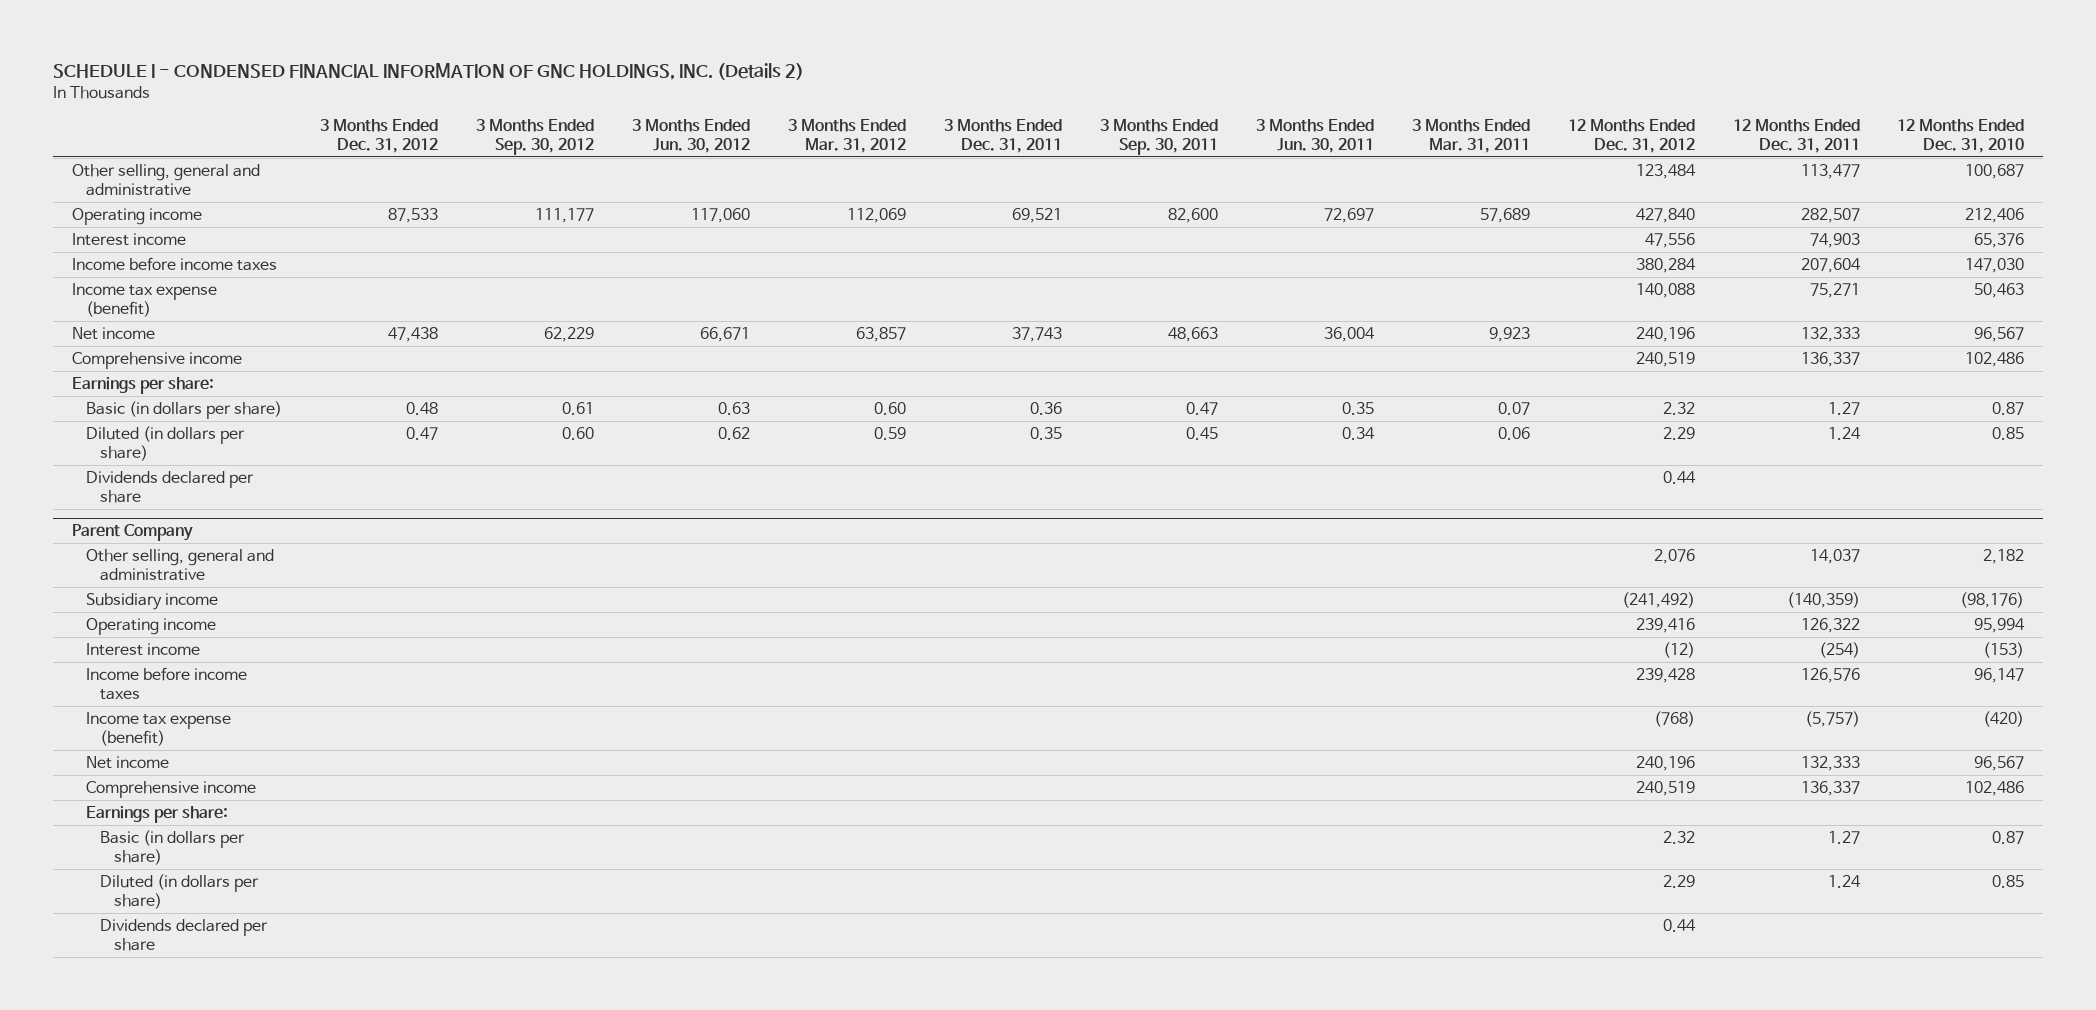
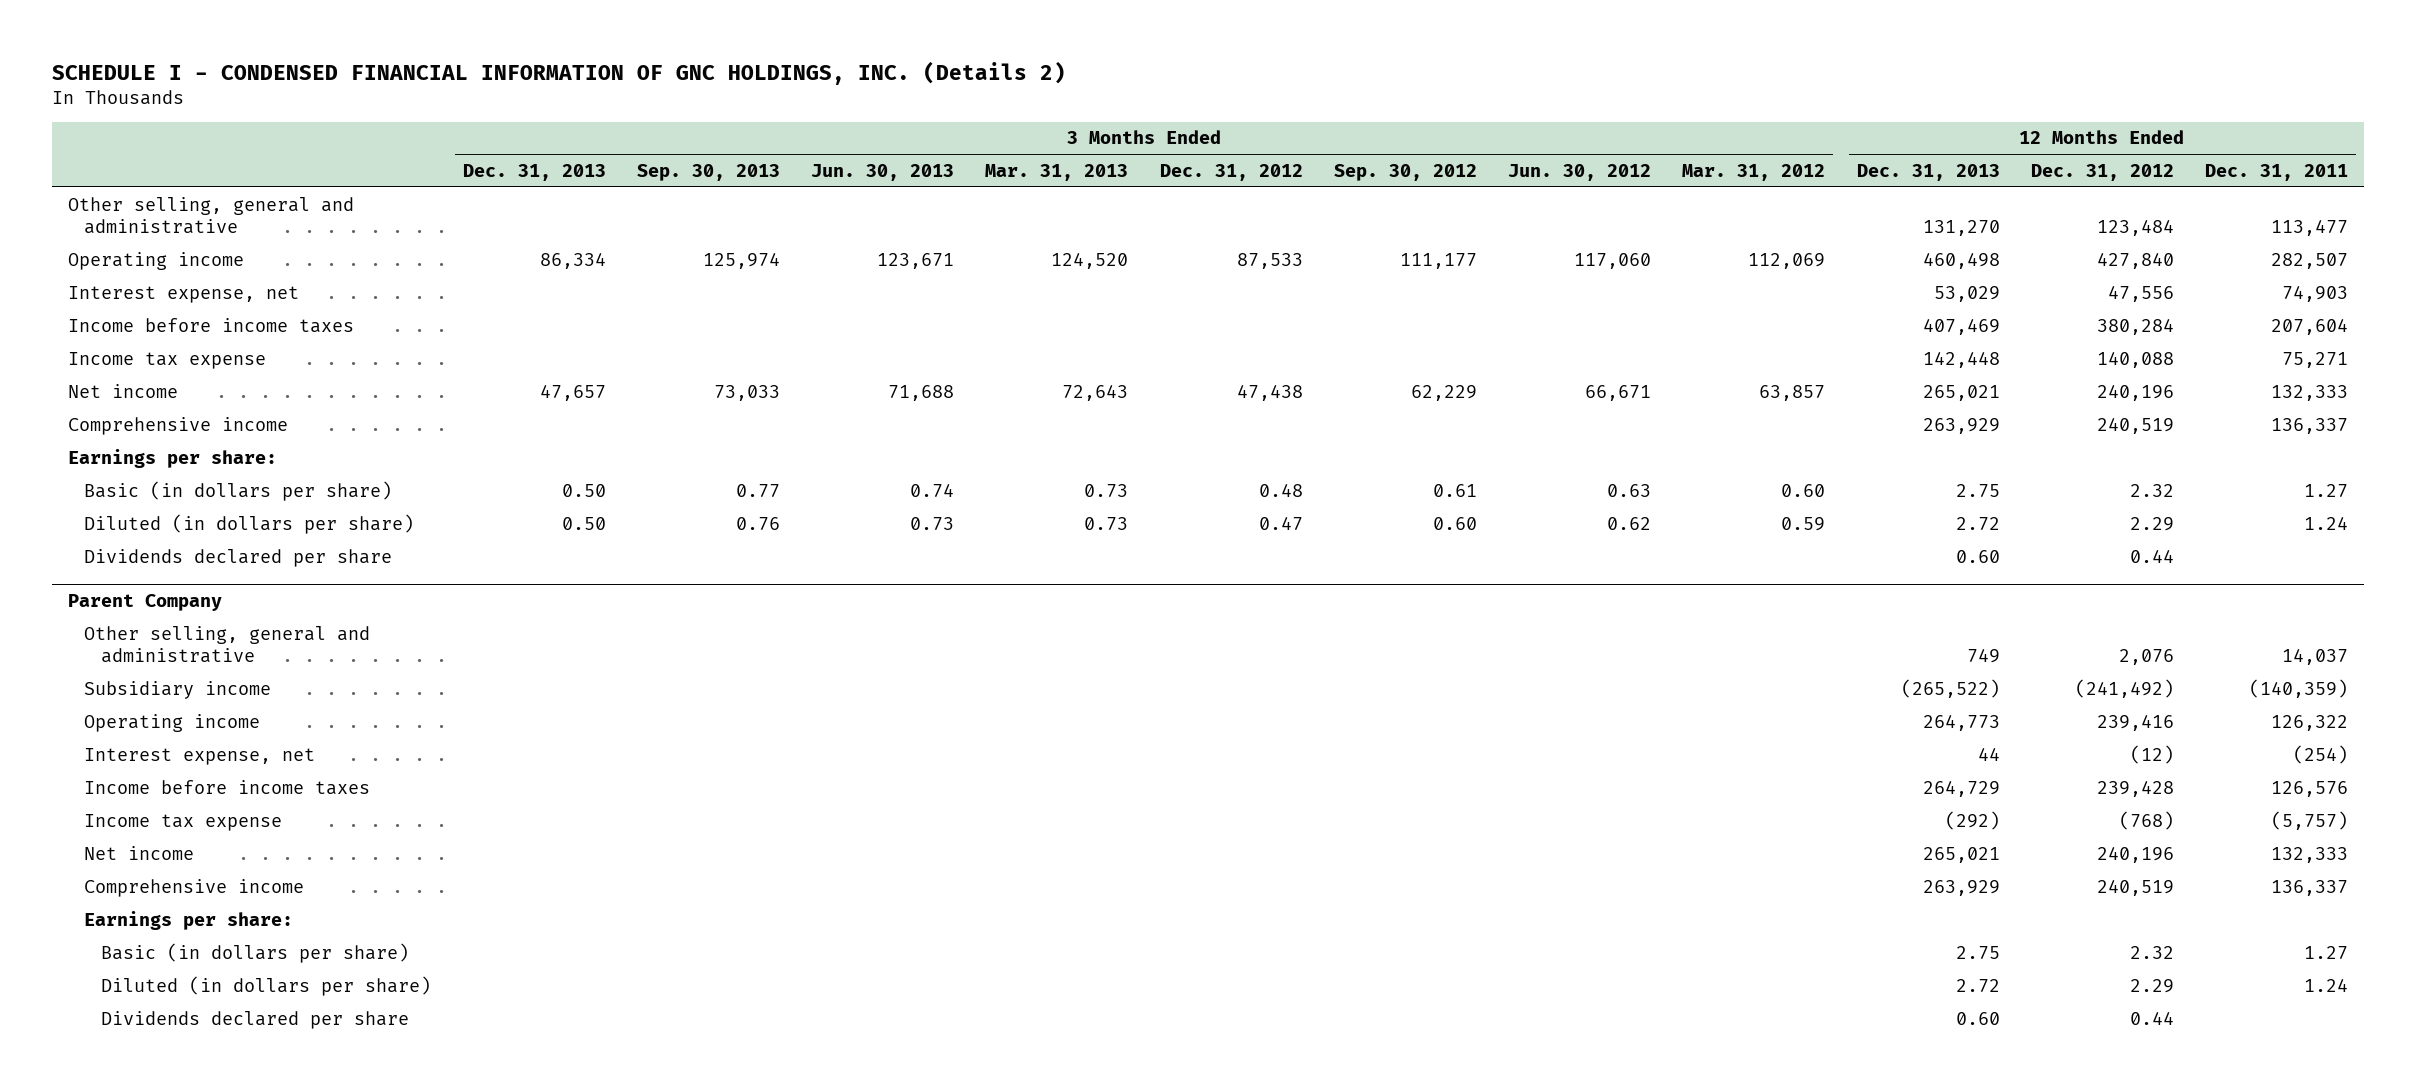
[943,119,1062,153] 3 Months Ended Dec. 31, 2011 -> none
[1099,119,1218,155] 3 Months Ended Sep. 30, 2011 -> none
[1255,119,1374,153] 3 Months Ended Jun. 30, 2011 -> none
[1411,119,1530,153] 3 Months Ended Mar. 31, 2011 -> none
[1897,119,2025,153] 12 Months Ended Dec. 31, 2010 -> none
none -> [462,163,606,181] Dec. 31, 2013
none -> [636,163,780,181] Sep. 30, 2013
none -> [811,163,955,181] Jun. 30, 2013
none -> [985,163,1129,181] Mar. 31, 2013
none -> [1856,163,2000,181] Dec. 31, 2013
[72,233,187,247] Interest income -> [67,285,299,303] Interest expense, net
[72,283,218,317] Income tax expense (benefit) -> [67,351,266,369] Income tax expense
[85,643,200,657] Interest income -> [84,747,316,765] Interest expense, net
[85,712,231,746] Income tax expense (benefit) -> [84,813,283,831] Income tax expense

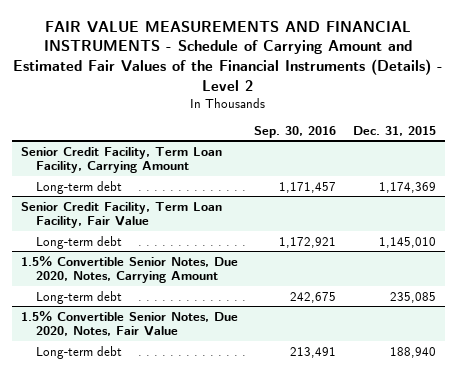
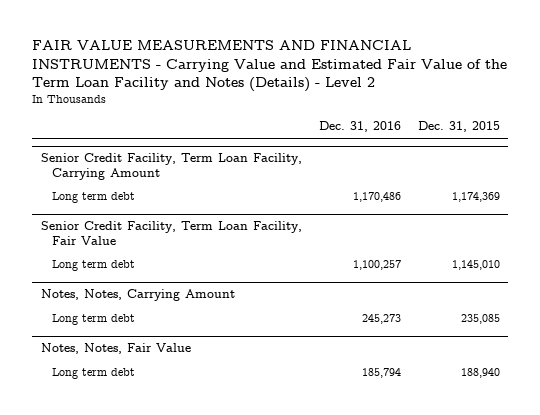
[13,20,444,91] FAIR VALUE MEASUREMENTS AND FINANCIAL INSTRUMENTS - Schedule of Carrying Amount and Estimated Fair Values of the Financial Instruments (Details) - Level 2 -> [32,40,508,92] FAIR VALUE MEASUREMENTS AND FINANCIAL INSTRUMENTS - Carrying Value and Estimated Fair Value of the Term Loan Facility and Notes (Details) - Level 2
[254,125,337,138] Sep. 30, 2016 -> none
none -> [318,121,401,133] Dec. 31, 2016
[35,180,122,194] Long-term debt -> [52,191,136,203] Long term debt
[20,255,238,284] 1.5% Convertible Senior Notes, Due 2020, Notes, Carrying Amount -> none
[20,310,238,337] 1.5% Convertible Senior Notes, Due 2020, Notes, Fair Value -> none
[35,235,122,249] Long-term debt -> [52,259,136,271] Long term debt
none -> [40,289,235,302] Notes, Notes, Carrying Amount
[35,290,122,304] Long-term debt -> [52,313,136,325] Long term debt
none -> [40,343,191,355] Notes, Notes, Fair Value
[35,345,122,359] Long-term debt -> [52,367,136,379] Long term debt

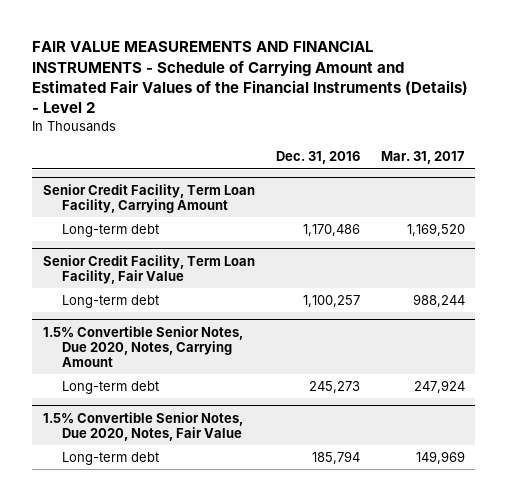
[32,40,508,92] FAIR VALUE MEASUREMENTS AND FINANCIAL INSTRUMENTS - Carrying Value and Estimated Fair Value of the Term Loan Facility and Notes (Details) - Level 2 -> [32,41,469,114] FAIR VALUE MEASUREMENTS AND FINANCIAL INSTRUMENTS - Schedule of Carrying Amount and Estimated Fair Values of the Financial Instruments (Details) - Level 2
[417,121,500,133] Dec. 31, 2015 -> none
none -> [380,151,465,165] Mar. 31, 2017
[52,191,136,203] Long term debt -> [62,223,160,237] Long-term debt
[40,289,235,302] Notes, Notes, Carrying Amount -> none
[40,343,191,355] Notes, Notes, Fair Value -> none
[52,259,136,271] Long term debt -> [62,294,160,308] Long-term debt
none -> [42,325,243,367] 1.5% Convertible Senior Notes, Due 2020, Notes, Carrying Amount
[52,313,136,325] Long term debt -> [62,380,160,394] Long-term debt
none -> [42,411,243,441] 1.5% Convertible Senior Notes, Due 2020, Notes, Fair Value
[52,367,136,379] Long term debt -> [62,451,160,465] Long-term debt

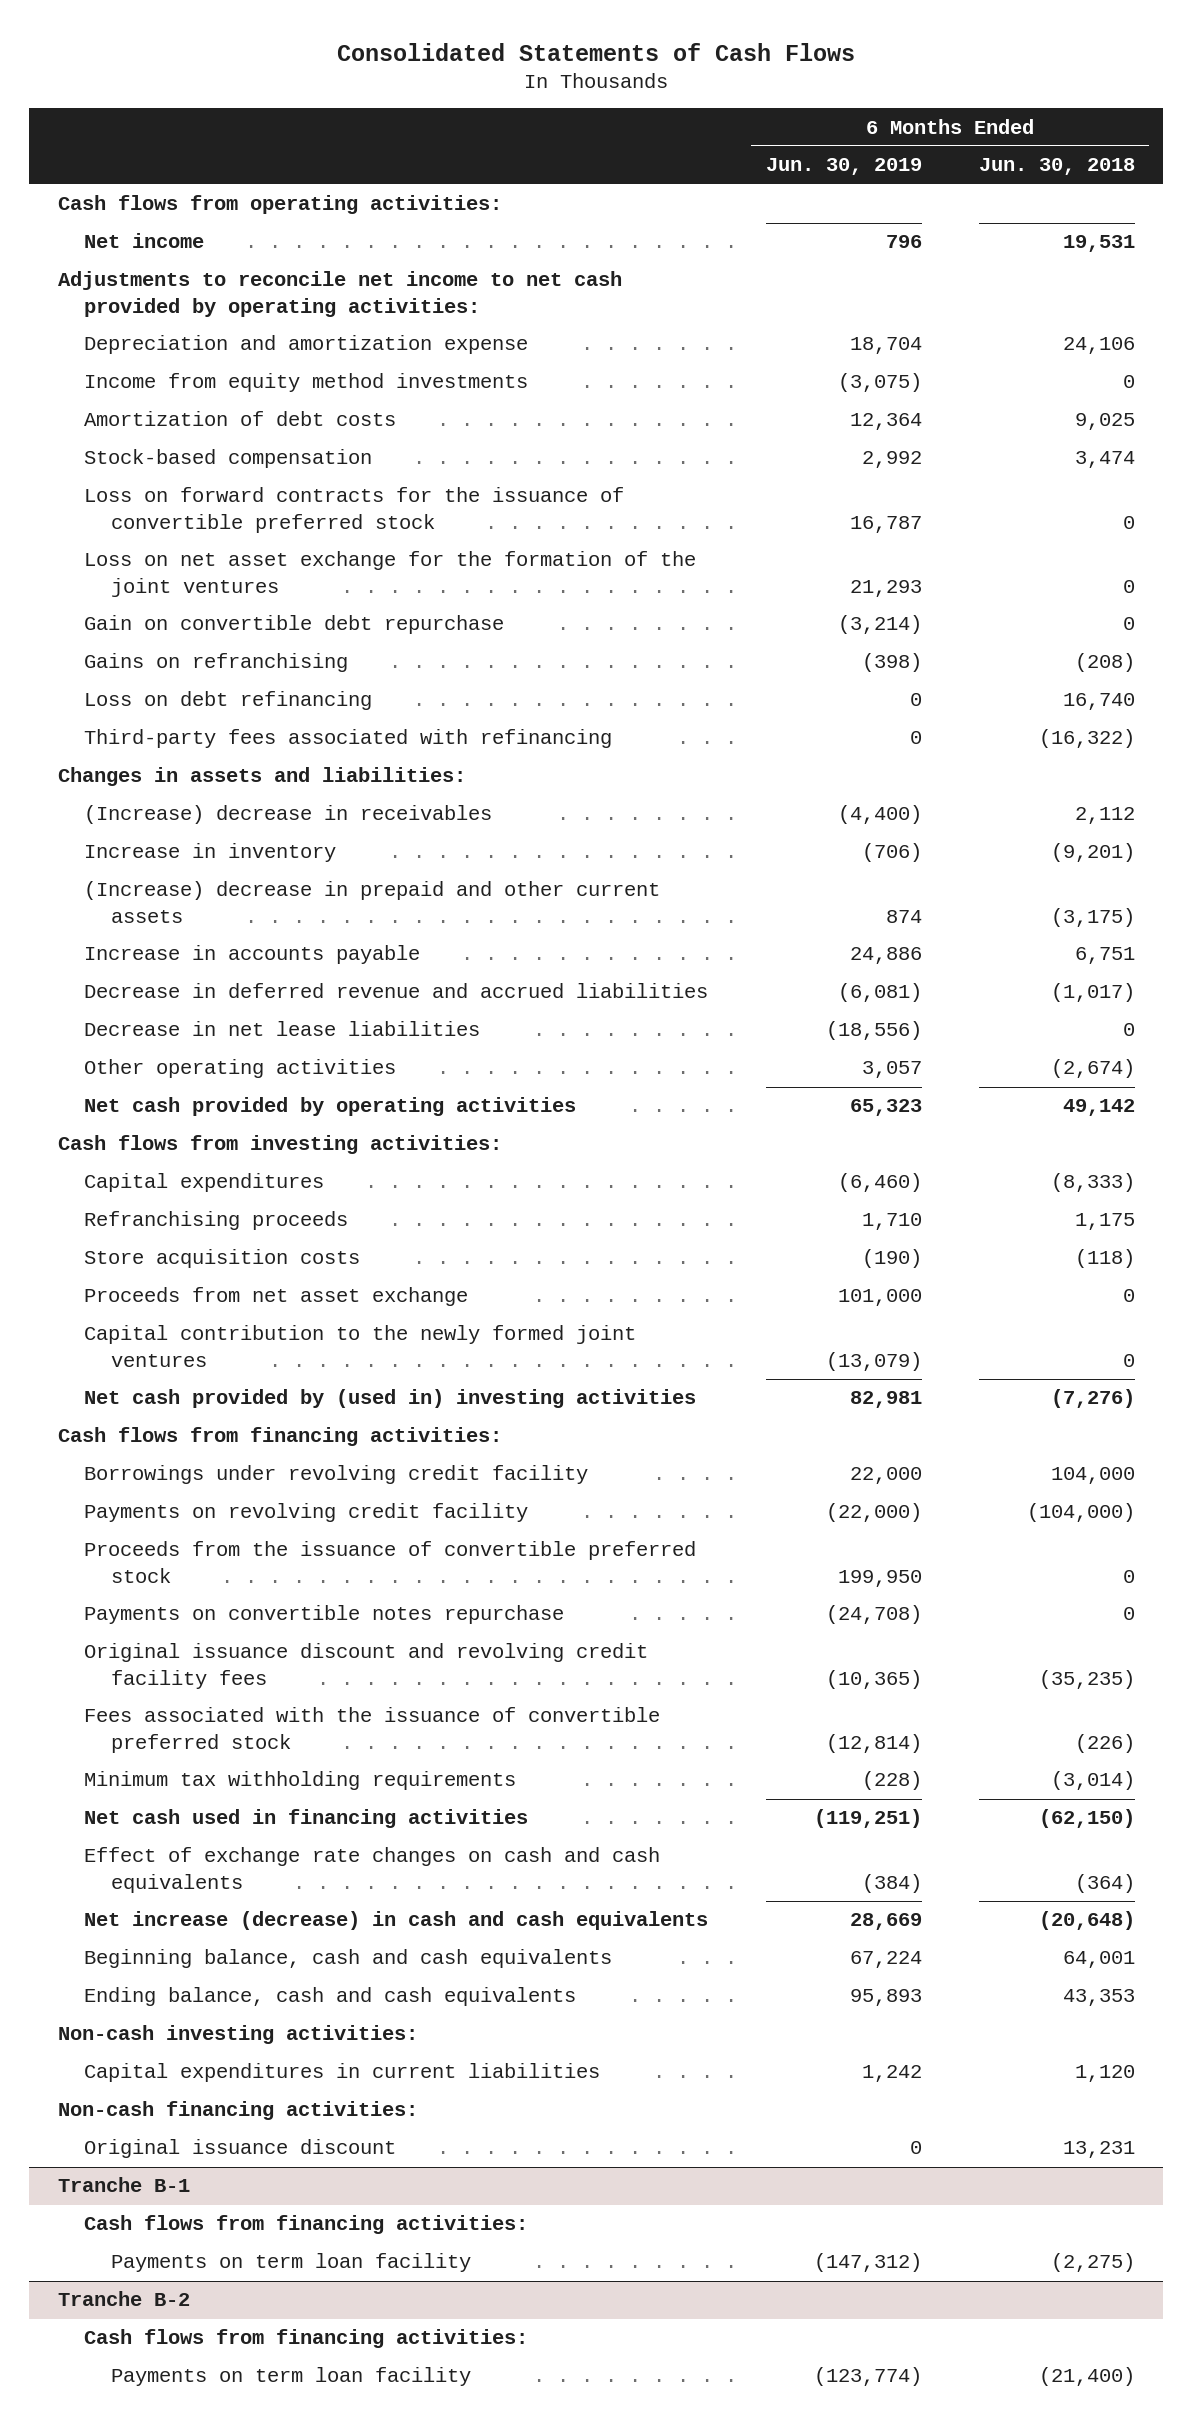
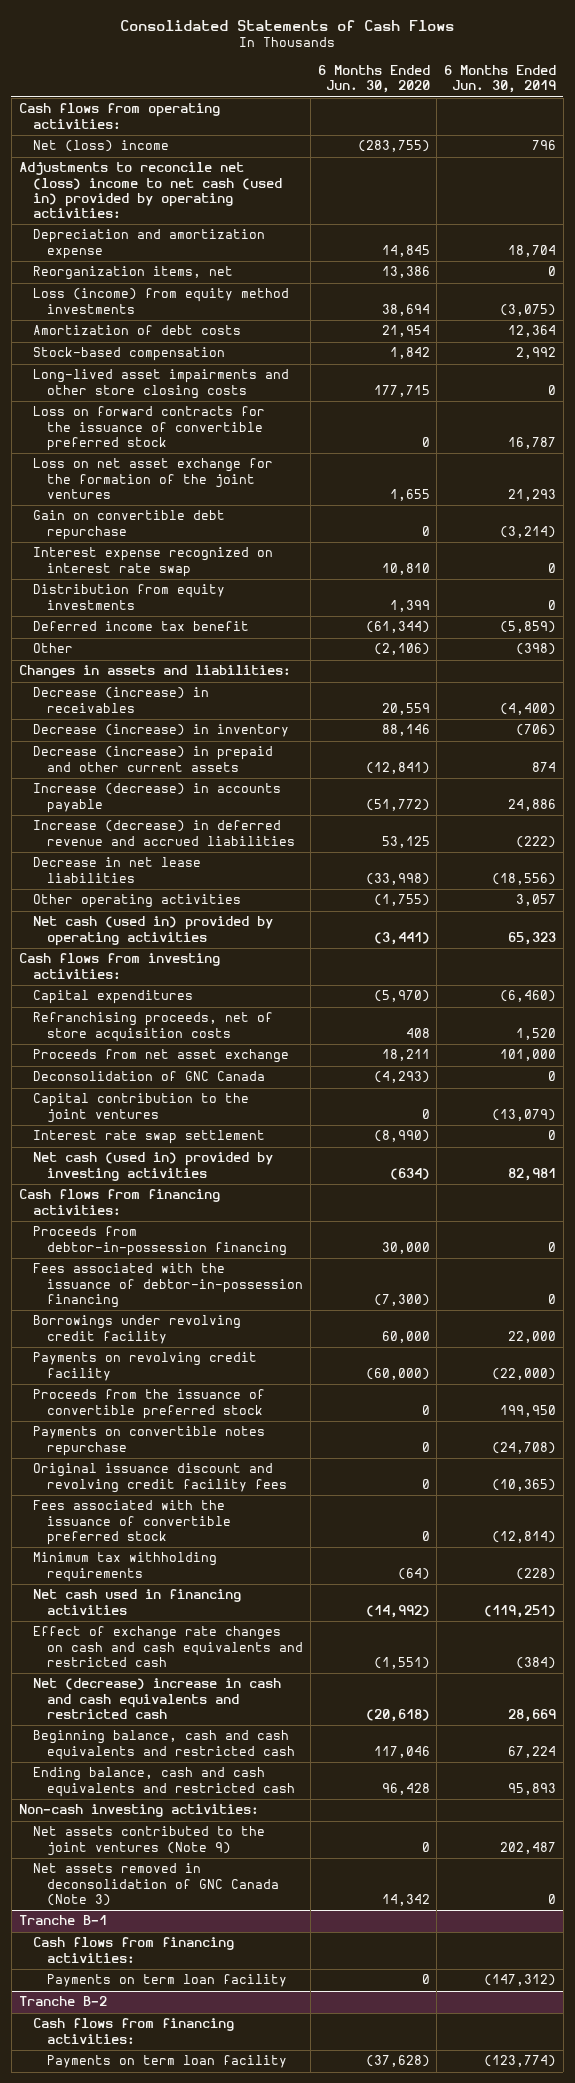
[978,158,1135,176] Jun. 30, 2018 -> none
none -> [317,65,430,94] 6 Months Ended Jun. 30, 2020
[84,233,205,249] Net income -> [32,140,169,153] Net (loss) income
[57,271,622,317] Adjustments to reconcile net income to net cash provided by operating activities: -> [18,162,282,218] Adjustments to reconcile net (loss) income to net cash (used in) provided by operating activities:
none -> [32,266,233,281] Reorganization items, net
[84,373,529,393] Income from equity method investments -> [32,288,289,314] Loss (income) from equity method investments
none -> [32,369,289,399] Long-lived asset impairments and other store closing costs
[84,691,373,711] Loss on debt refinancing -> none
[84,729,613,749] Third-party fees associated with refinancing -> none
none -> [32,547,273,577] Interest expense recognized on interest rate swap
none -> [32,584,225,610] Distribution from equity investments
none -> [32,621,249,632] Deferred income tax benefit
[84,653,349,673] Gains on refranchising -> [32,643,73,654] Other
[84,805,493,825] (Increase) decrease in receivables -> [32,687,209,713] Decrease (increase) in receivables
[84,843,337,863] Increase in inventory -> [32,724,289,738] Decrease (increase) in inventory
[84,881,661,923] (Increase) decrease in prepaid and other current assets -> [32,746,273,772] Decrease (increase) in prepaid and other current assets
[84,945,421,965] Increase in accounts payable -> [32,783,281,813] Increase (decrease) in accounts payable
[84,983,709,999] Decrease in deferred revenue and accrued liabilities -> [32,820,296,846] Increase (decrease) in deferred revenue and accrued liabilities
[837,983,922,1003] (6,081) -> [516,835,557,848] (222)
[84,1097,577,1117] Net cash provided by operating activities -> [32,916,273,946] Net cash (used in) provided by operating activities
[84,1211,349,1231] Refranchising proceeds -> none
[84,1249,361,1269] Store acquisition costs -> none
none -> [32,1012,273,1042] Refranchising proceeds, net of store acquisition costs
none -> [32,1071,265,1082] Deconsolidation of GNC Canada
[84,1325,637,1367] Capital contribution to the newly formed joint ventures -> [32,1093,249,1123] Capital contribution to the joint ventures
none -> [32,1130,265,1145] Interest rate swap settlement
[84,1389,697,1409] Net cash provided by (used in) investing activities -> [32,1152,273,1181] Net cash (used in) provided by investing activities
none -> [32,1226,288,1256] Proceeds from debtor-in-possession financing
none -> [32,1263,304,1308] Fees associated with the issuance of debtor-in-possession financing
[84,1847,661,1893] Effect of exchange rate changes on cash and cash equivalents -> [32,1626,304,1667] Effect of exchange rate changes on cash and cash equivalents and restricted cash
[84,1911,709,1931] Net increase (decrease) in cash and cash equivalents -> [32,1678,281,1719] Net (decrease) increase in cash and cash equivalents and restricted cash
[84,1949,613,1969] Beginning balance, cash and cash equivalents -> [32,1730,296,1760] Beginning balance, cash and cash equivalents and restricted cash
[84,1987,577,2007] Ending balance, cash and cash equivalents -> [32,1767,296,1797] Ending balance, cash and cash equivalents and restricted cash
[84,2063,601,2083] Capital expenditures in current liabilities -> none
[57,2101,418,2121] Non-cash financing activities: -> none
[84,2139,397,2159] Original issuance discount -> none
none -> [32,1826,265,1856] Net assets contributed to the joint ventures (Note 9)
none -> [32,1863,280,1906] Net assets removed in deconsolidation of GNC Canada (Note 3)

